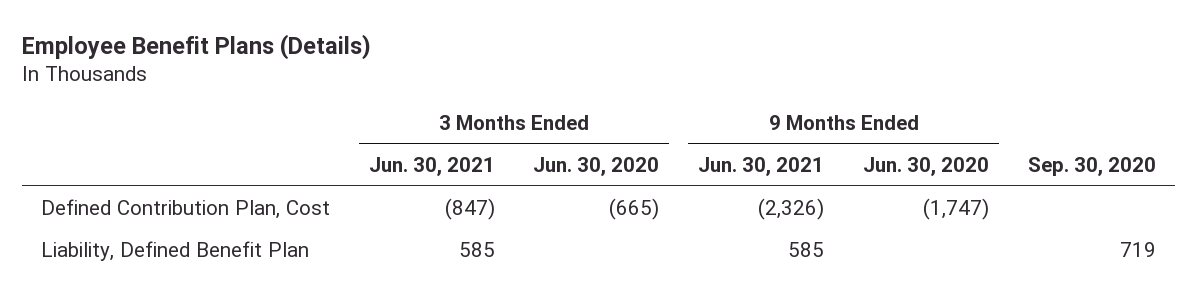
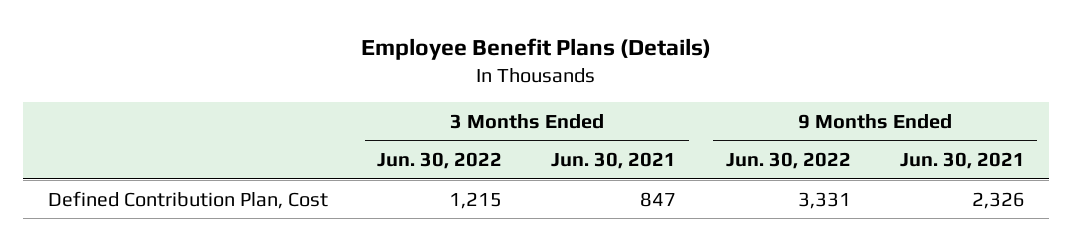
[533,157,660,177] Jun. 30, 2020 -> none
[862,157,989,177] Jun. 30, 2020 -> none
[1027,157,1156,177] Sep. 30, 2020 -> none
none -> [377,152,503,170] Jun. 30, 2022
none -> [725,152,851,170] Jun. 30, 2022
[41,241,310,262] Liability, Defined Benefit Plan -> none
[444,198,495,221] (847) -> [640,191,677,207] 847
[758,198,825,221] (2,326) -> [971,191,1025,209] 2,326

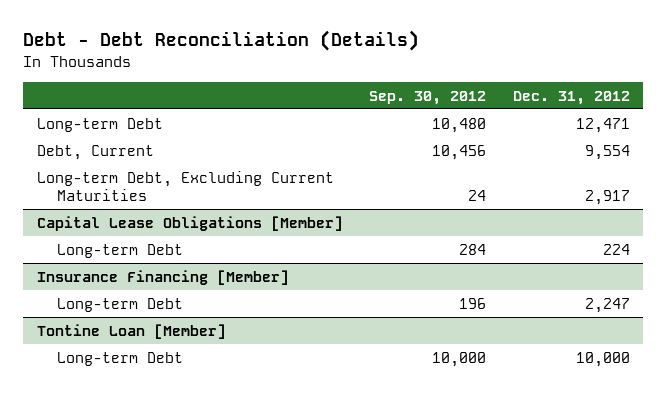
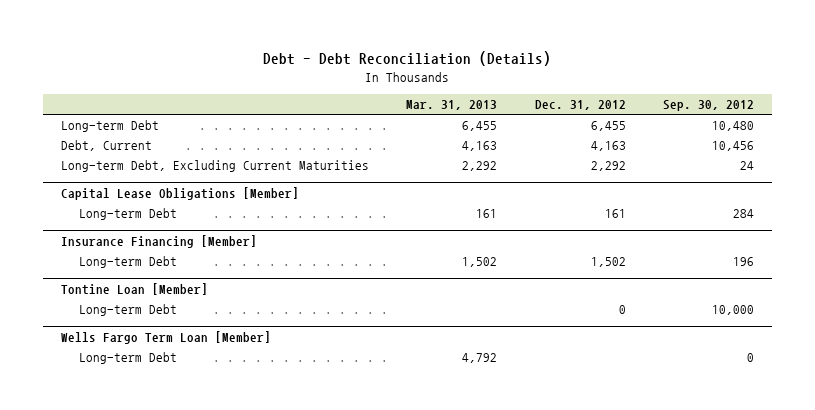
none -> [406,100,498,111] Mar. 31, 2013
[576,117,631,133] 12,471 -> [590,121,626,132] 6,455
[585,144,631,160] 9,554 -> [590,141,626,152] 4,163
[585,190,631,206] 2,917 -> [590,161,626,172] 2,292
[603,243,631,255] 224 -> [604,209,626,219] 161
[585,297,631,313] 2,247 -> [590,257,626,268] 1,502
[576,351,631,367] 10,000 -> [618,305,626,315] 0
none -> [61,330,272,344] Wells Fargo Term Loan [Member]
none -> [78,352,177,365] Long-term Debt

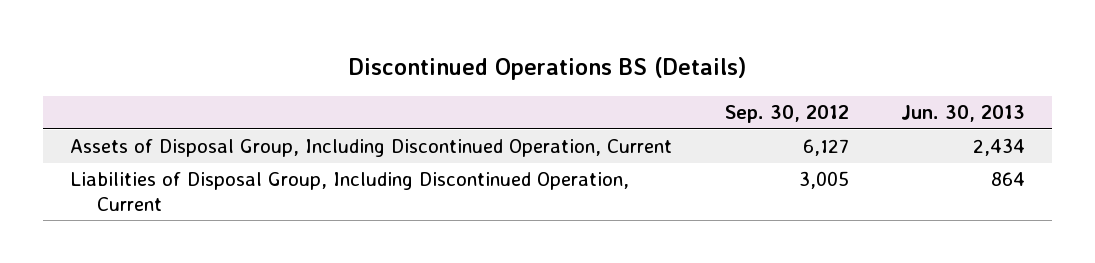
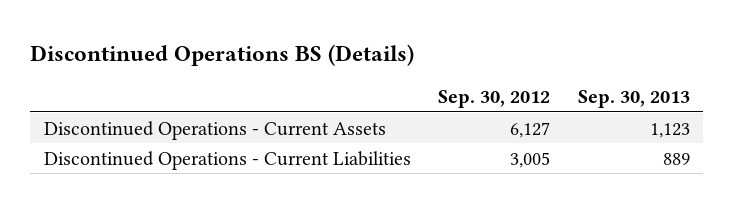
[901,105,1026,123] Jun. 30, 2013 -> none
none -> [577,89,690,108] Sep. 30, 2013
[69,139,672,158] Assets of Disposal Group, Including Discontinued Operation, Current -> [43,120,386,140] Discontinued Operations - Current Assets
[69,172,629,211] Liabilities of Disposal Group, Including Discontinued Operation, Current -> [43,150,411,170] Discontinued Operations - Current Liabilities

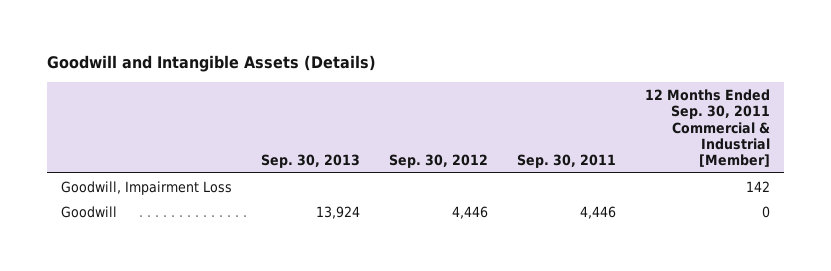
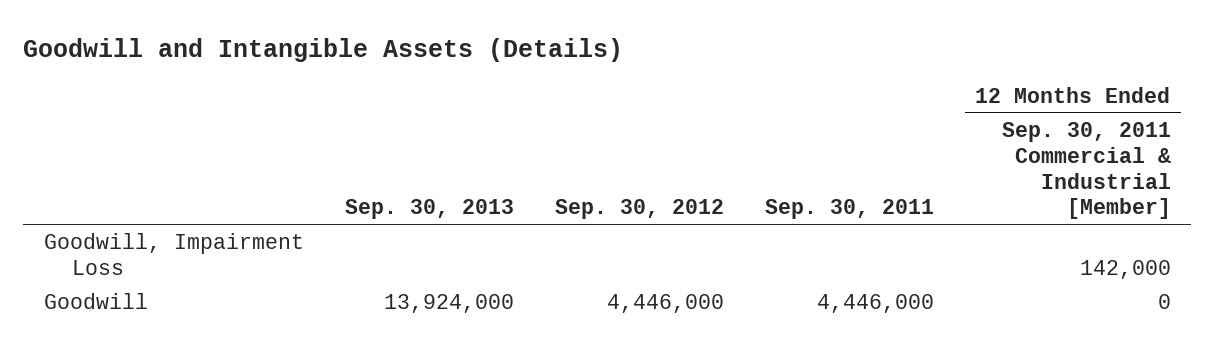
[745,180,770,192] 142 -> [1079,260,1171,280] 142,000
[316,205,361,219] 13,924 -> [383,294,514,314] 13,924,000
[451,205,488,219] 4,446 -> [607,294,725,314] 4,446,000
[579,205,616,219] 4,446 -> [817,294,935,314] 4,446,000

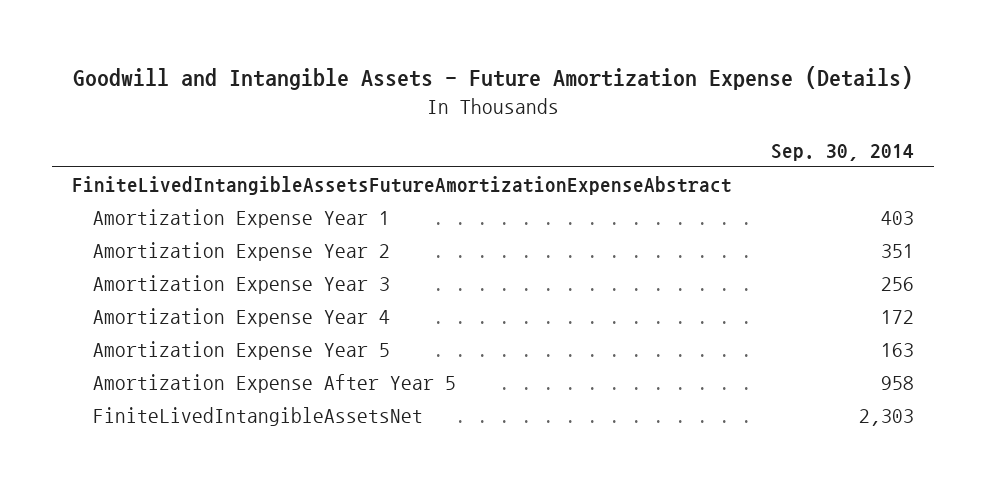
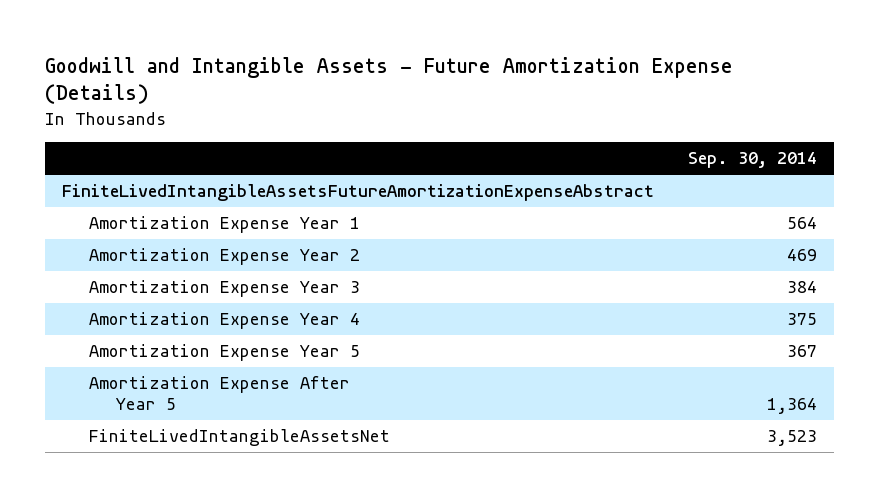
[881,211,915,226] 403 -> [787,217,818,230] 564
[881,244,915,259] 351 -> [787,249,818,262] 469
[881,277,915,292] 256 -> [787,281,818,294] 384
[881,310,915,325] 172 -> [787,313,818,326] 375
[881,343,915,358] 163 -> [787,345,818,358] 367
[881,376,915,391] 958 -> [767,398,818,415] 1,364
[859,409,915,427] 2,303 -> [767,430,818,447] 3,523

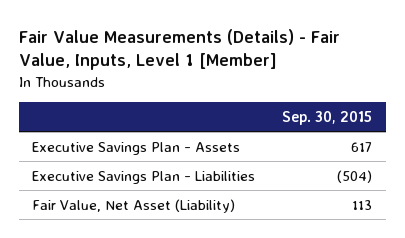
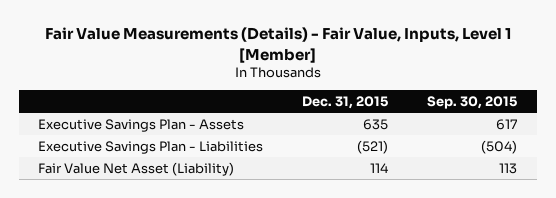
none -> [302,96,389,110] Dec. 31, 2015
[32,198,236,213] Fair Value, Net Asset (Liability) -> [38,161,235,176] Fair Value Net Asset (Liability)

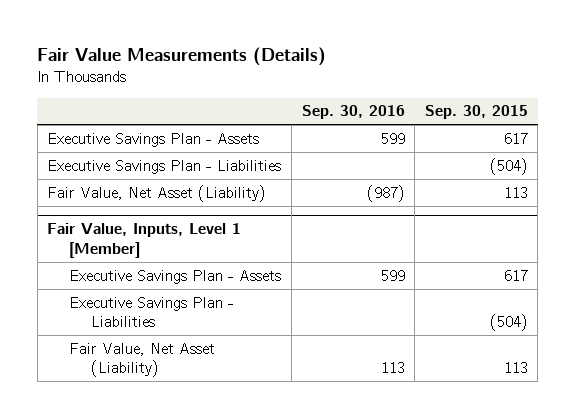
[44,27,511,63] Fair Value Measurements (Details) - Fair Value, Inputs, Level 1 [Member] -> [37,47,327,67] Fair Value Measurements (Details)
[302,96,389,110] Dec. 31, 2015 -> none
none -> [301,105,405,120] Sep. 30, 2016
[38,161,235,176] Fair Value Net Asset (Liability) -> [47,184,267,202] Fair Value, Net Asset (Liability)
none -> [47,223,242,258] Fair Value, Inputs, Level 1 [Member]
none -> [69,269,282,284] Executive Savings Plan - Assets
none -> [69,296,235,327] Executive Savings Plan - Liabilities
none -> [69,342,216,377] Fair Value, Net Asset (Liability)

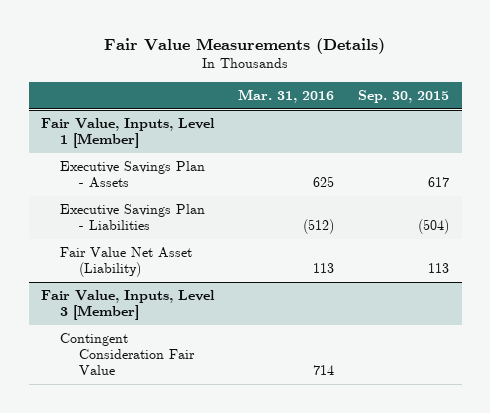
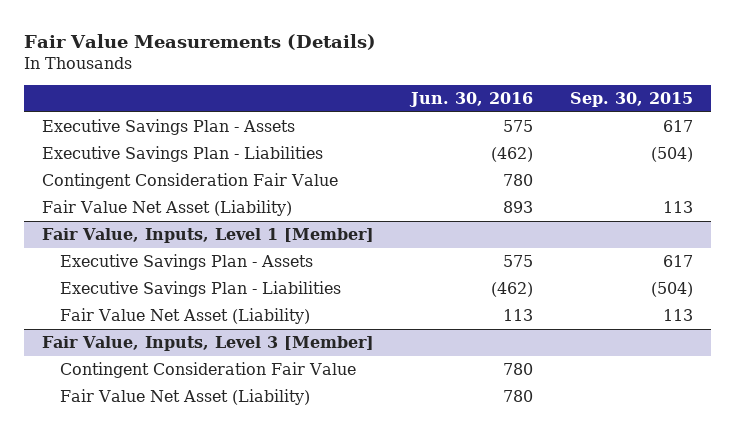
[238,89,335,104] Mar. 31, 2016 -> none
none -> [408,92,533,108] Jun. 30, 2016
none -> [42,119,296,136] Executive Savings Plan - Assets
none -> [42,146,324,163] Executive Savings Plan - Liabilities
none -> [42,173,339,190] Contingent Consideration Fair Value
none -> [42,200,293,217] Fair Value Net Asset (Liability)
none -> [59,389,310,406] Fair Value Net Asset (Liability)

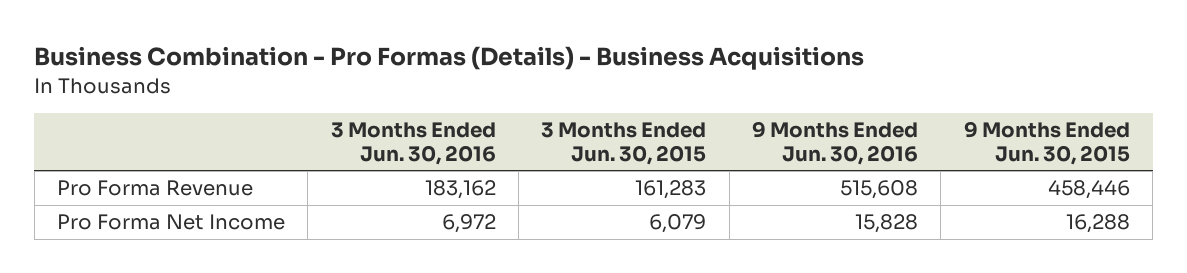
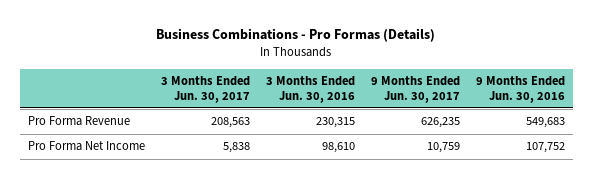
[34,46,865,71] Business Combination - Pro Formas (Details) - Business Acquisitions -> [156,28,436,43] Business Combinations - Pro Formas (Details)
[541,122,707,165] 3 Months Ended Jun. 30, 2015 -> none
[963,121,1130,165] 9 Months Ended Jun. 30, 2015 -> none
none -> [161,75,251,103] 3 Months Ended Jun. 30, 2017
none -> [370,75,460,103] 9 Months Ended Jun. 30, 2017
[424,180,496,200] 183,162 -> [315,117,355,129] 230,315
[839,180,918,200] 515,608 -> [525,117,565,129] 549,683
[441,214,496,234] 6,972 -> [321,142,355,154] 98,610
[854,214,918,234] 15,828 -> [525,142,565,154] 107,752

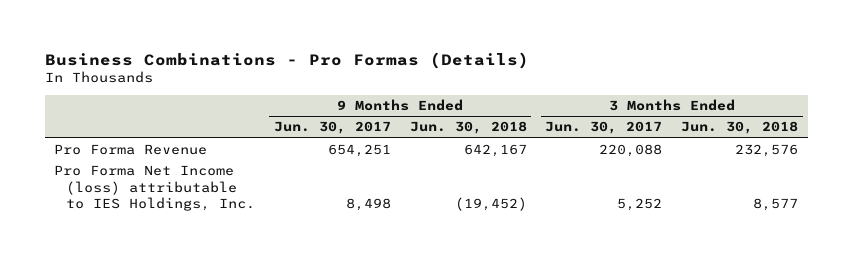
[265,75,355,103] 3 Months Ended Jun. 30, 2016 -> none
[475,75,565,103] 9 Months Ended Jun. 30, 2016 -> none
none -> [409,121,527,135] Jun. 30, 2018
none -> [681,121,799,135] Jun. 30, 2018
[211,117,251,129] 208,563 -> [599,144,663,158] 220,088
[420,117,460,129] 626,235 -> [327,144,391,158] 654,251
[28,141,146,152] Pro Forma Net Income -> [54,165,256,212] Pro Forma Net Income (loss) attributable to IES Holdings, Inc.
[223,142,251,154] 5,838 -> [617,198,663,212] 5,252
[426,142,460,154] 10,759 -> [345,198,391,212] 8,498

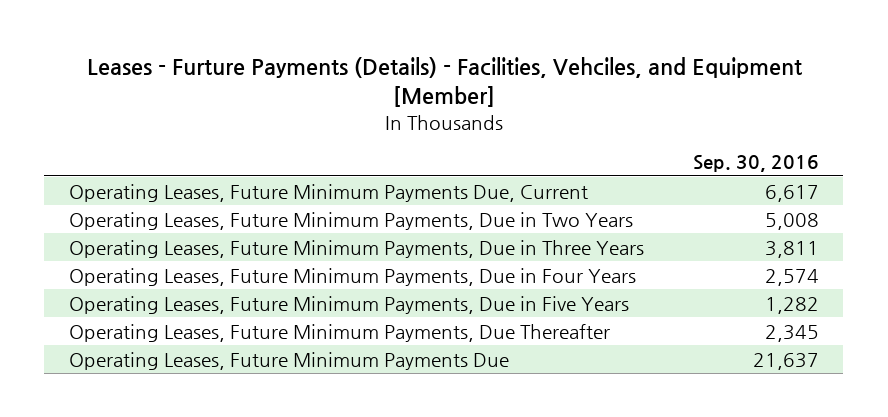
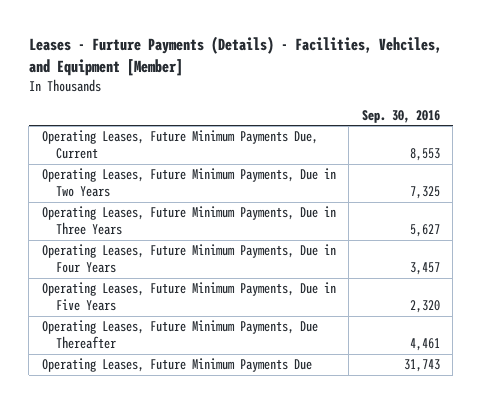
[764,184,819,202] 6,617 -> [409,148,440,162] 8,553
[764,212,819,230] 5,008 -> [409,186,440,200] 7,325
[764,240,819,258] 3,811 -> [409,224,440,238] 5,627
[764,268,819,286] 2,574 -> [409,262,440,276] 3,457
[764,296,819,314] 1,282 -> [409,300,440,314] 2,320
[764,324,819,342] 2,345 -> [409,338,440,352] 4,461
[752,352,819,370] 21,637 -> [403,359,440,373] 31,743

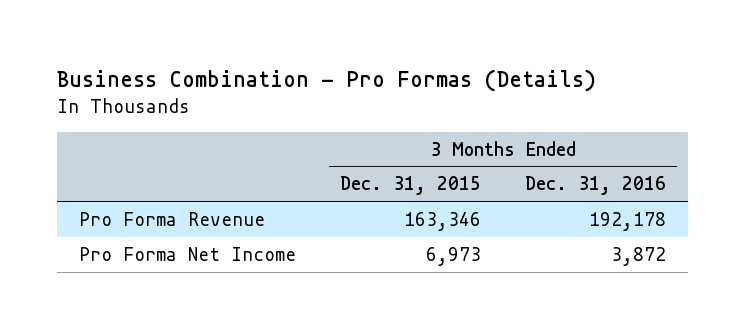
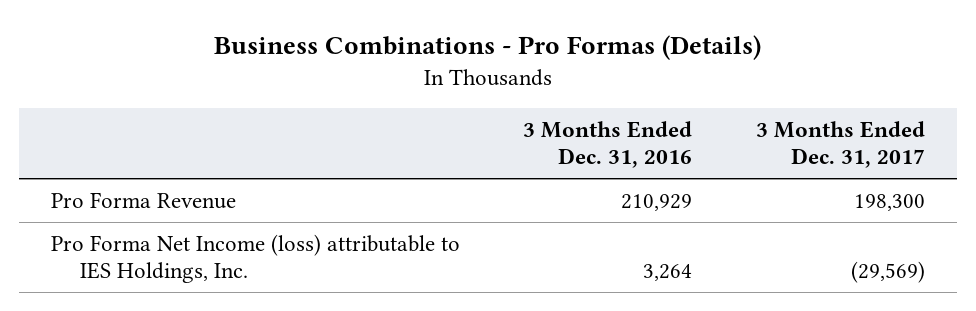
[57,68,597,92] Business Combination - Pro Formas (Details) -> [213,35,761,61] Business Combinations - Pro Formas (Details)
[340,176,482,196] Dec. 31, 2015 -> none
none -> [755,121,925,169] 3 Months Ended Dec. 31, 2017
[589,211,667,231] 192,178 -> [621,194,693,212] 210,929
[79,246,297,261] Pro Forma Net Income -> [50,234,460,283] Pro Forma Net Income (loss) attributable to IES Holdings, Inc.
[611,246,667,266] 3,872 -> [643,263,693,281] 3,264

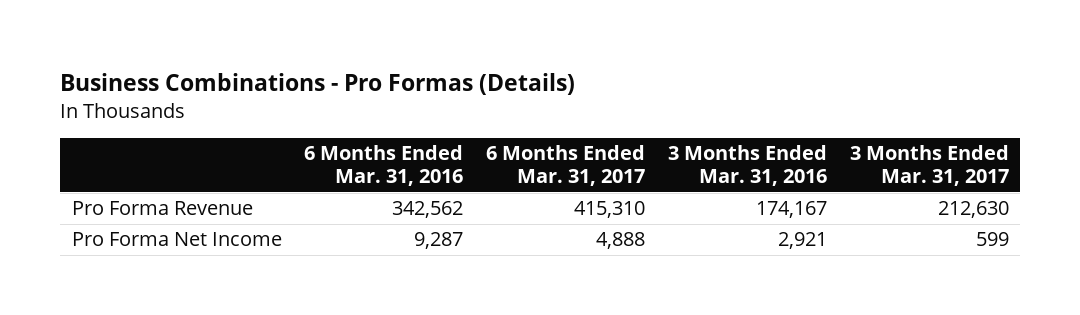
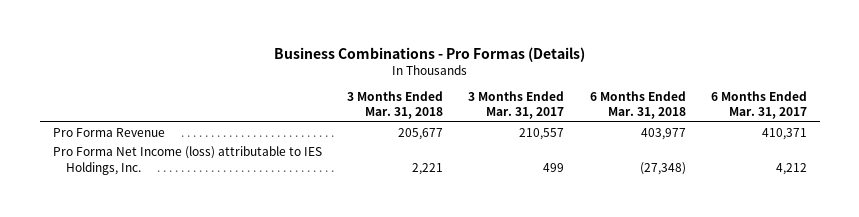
[304,144,464,187] 6 Months Ended Mar. 31, 2016 -> none
[668,144,828,187] 3 Months Ended Mar. 31, 2016 -> none
none -> [346,90,443,120] 3 Months Ended Mar. 31, 2018
none -> [589,90,686,120] 6 Months Ended Mar. 31, 2018
[574,201,646,219] 415,310 -> [761,128,807,141] 410,371
[937,201,1009,219] 212,630 -> [519,128,565,141] 210,557
[71,232,282,247] Pro Forma Net Income -> [52,146,322,175] Pro Forma Net Income (loss) attributable to IES Holdings, Inc.
[596,232,646,250] 4,888 -> [775,162,807,175] 4,212
[975,232,1009,247] 599 -> [543,162,565,172] 499

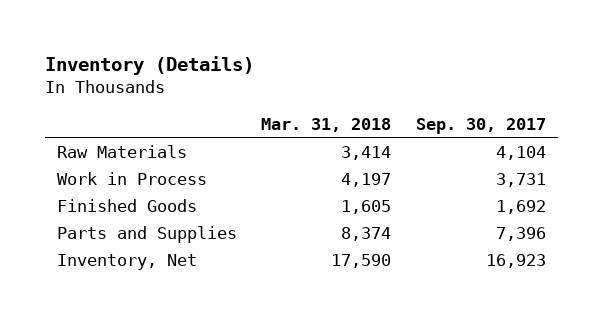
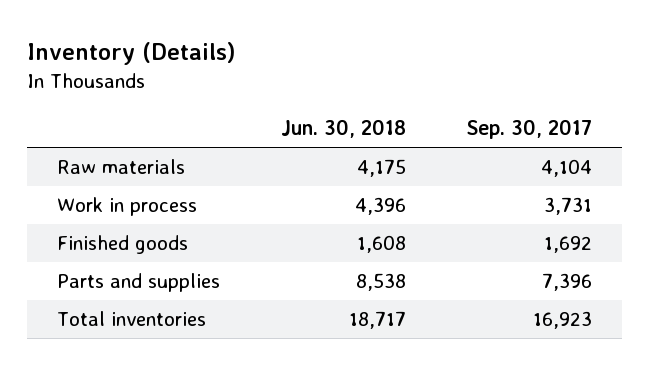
[261,117,392,132] Mar. 31, 2018 -> none
none -> [280,119,406,139] Jun. 30, 2018
[57,144,188,158] Raw Materials -> [57,159,186,175] Raw materials
[57,171,208,185] Work in Process -> [57,197,198,217] Work in process
[57,198,198,212] Finished Goods -> [57,235,189,255] Finished goods
[57,225,238,243] Parts and Supplies -> [57,273,221,293] Parts and supplies
[57,253,198,270] Inventory, Net -> [57,311,207,327] Total inventories

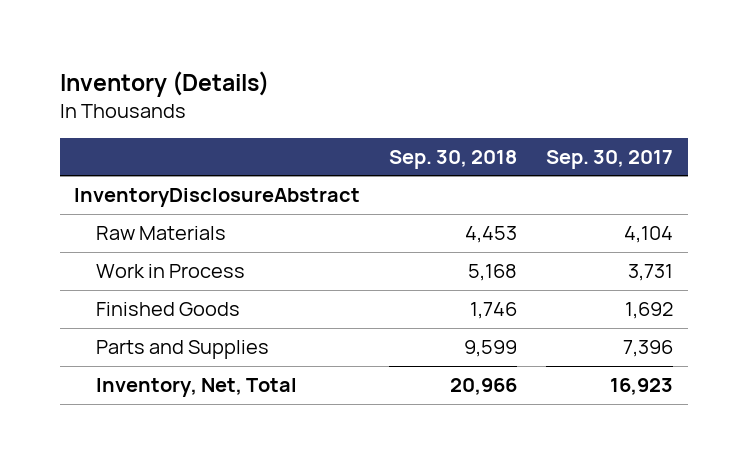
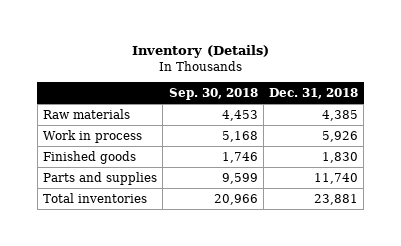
[546,149,674,169] Sep. 30, 2017 -> none
none -> [269,87,359,99] Dec. 31, 2018
[74,188,361,208] InventoryDisclosureAbstract -> none
[96,226,227,241] Raw Materials -> [43,108,131,119] Raw materials
[96,264,246,279] Work in Process -> [43,129,143,143] Work in process
[96,302,241,317] Finished Goods -> [43,150,137,164] Finished goods
[96,340,270,360] Parts and Supplies -> [43,171,158,185] Parts and supplies
[96,378,298,398] Inventory, Net, Total -> [43,192,148,203] Total inventories

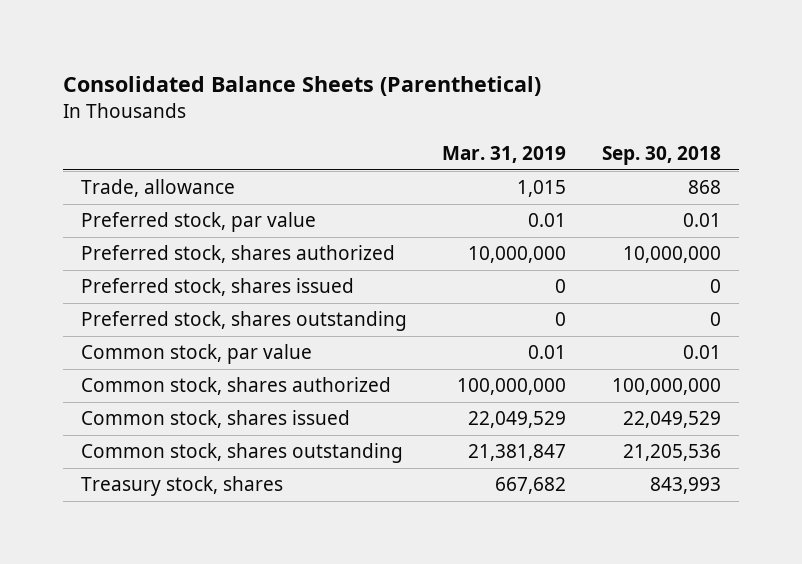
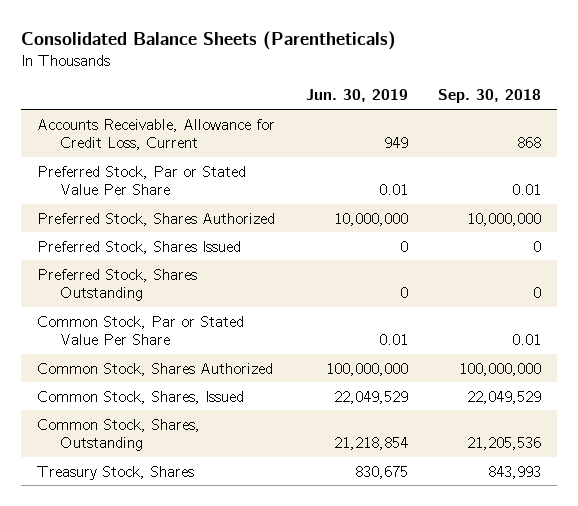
[63,76,542,97] Consolidated Balance Sheets (Parenthetical) -> [21,31,397,51] Consolidated Balance Sheets (Parentheticals)
[442,146,567,164] Mar. 31, 2019 -> none
none -> [305,89,408,103] Jun. 30, 2019
[80,179,235,198] Trade, allowance -> [36,118,275,151] Accounts Receivable, Allowance for Credit Loss, Current
[80,212,316,233] Preferred stock, par value -> [36,165,246,196] Preferred Stock, Par or Stated Value Per Share
[80,245,395,264] Preferred stock, shares authorized -> [36,212,275,226] Preferred Stock, Shares Authorized
[80,278,354,297] Preferred stock, shares issued -> [36,240,241,254] Preferred Stock, Shares Issued
[80,311,407,332] Preferred stock, shares outstanding -> [36,268,197,302] Preferred Stock, Shares Outstanding
[80,344,312,365] Common stock, par value -> [36,315,244,346] Common Stock, Par or Stated Value Per Share
[80,377,391,396] Common stock, shares authorized -> [36,362,273,376] Common Stock, Shares Authorized
[80,410,350,429] Common stock, shares issued -> [36,390,244,404] Common Stock, Shares, Issued
[80,443,403,464] Common stock, shares outstanding -> [36,418,200,452] Common Stock, Shares, Outstanding
[80,476,283,497] Treasury stock, shares -> [36,465,194,480] Treasury Stock, Shares

